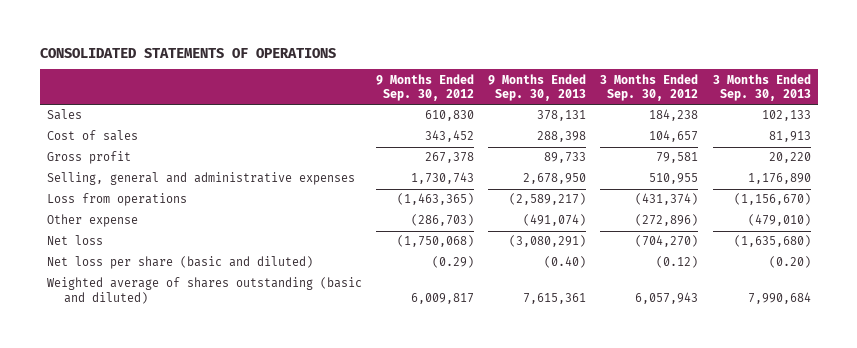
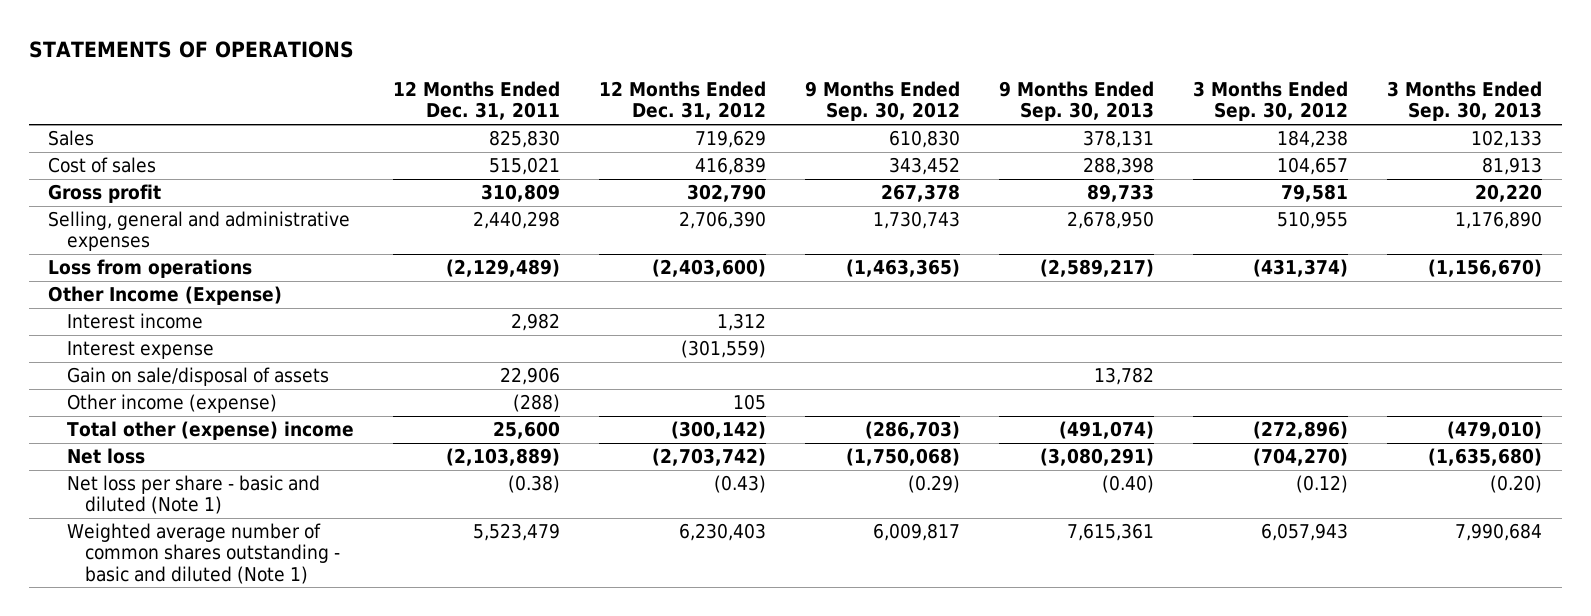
[39,47,336,58] CONSOLIDATED STATEMENTS OF OPERATIONS -> [28,41,354,59] STATEMENTS OF OPERATIONS
none -> [392,81,560,121] 12 Months Ended Dec. 31, 2011
none -> [598,81,766,121] 12 Months Ended Dec. 31, 2012
none -> [48,286,283,306] Other Income (Expense)
none -> [66,313,203,330] Interest income
none -> [66,341,214,360] Interest expense
none -> [66,367,329,387] Gain on sale/disposal of assets
none -> [66,394,277,414] Other income (expense)
[46,214,138,228] Other expense -> [66,421,354,441] Total other (expense) income
[46,256,313,270] Net loss per share (basic and diluted) -> [66,475,320,515] Net loss per share - basic and diluted (Note 1)
[46,277,362,305] Weighted average of shares outstanding (basic and diluted) -> [66,523,340,584] Weighted average number of common shares outstanding - basic and diluted (Note 1)

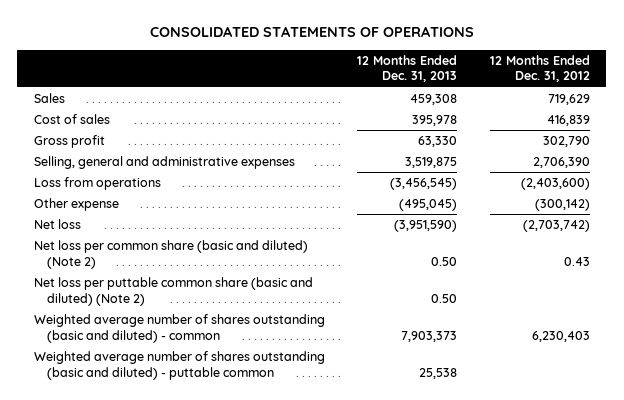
[28,41,354,59] STATEMENTS OF OPERATIONS -> [149,25,474,37] CONSOLIDATED STATEMENTS OF OPERATIONS
[392,81,560,121] 12 Months Ended Dec. 31, 2011 -> none
[804,81,960,122] 9 Months Ended Sep. 30, 2012 -> none
[999,81,1155,122] 9 Months Ended Sep. 30, 2013 -> none
[1193,81,1349,122] 3 Months Ended Sep. 30, 2012 -> none
[1387,81,1543,122] 3 Months Ended Sep. 30, 2013 -> none
none -> [357,54,458,83] 12 Months Ended Dec. 31, 2013
[48,286,283,306] Other Income (Expense) -> none
[66,313,203,330] Interest income -> none
[66,341,214,360] Interest expense -> none
[66,367,329,387] Gain on sale/disposal of assets -> none
[66,394,277,414] Other income (expense) -> none
[66,421,354,441] Total other (expense) income -> [33,198,119,212] Other expense
[66,475,320,515] Net loss per share - basic and diluted (Note 1) -> [33,240,308,269] Net loss per common share (basic and diluted) (Note 2)
[713,475,766,494] (0.43) -> [564,256,591,266] 0.43
none -> [33,277,313,306] Net loss per puttable common share (basic and diluted) (Note 2)
[66,523,340,584] Weighted average number of common shares outstanding - basic and diluted (Note 1) -> [33,314,325,343] Weighted average number of shares outstanding (basic and diluted) - common
none -> [33,351,325,380] Weighted average number of shares outstanding (basic and diluted) - puttable common

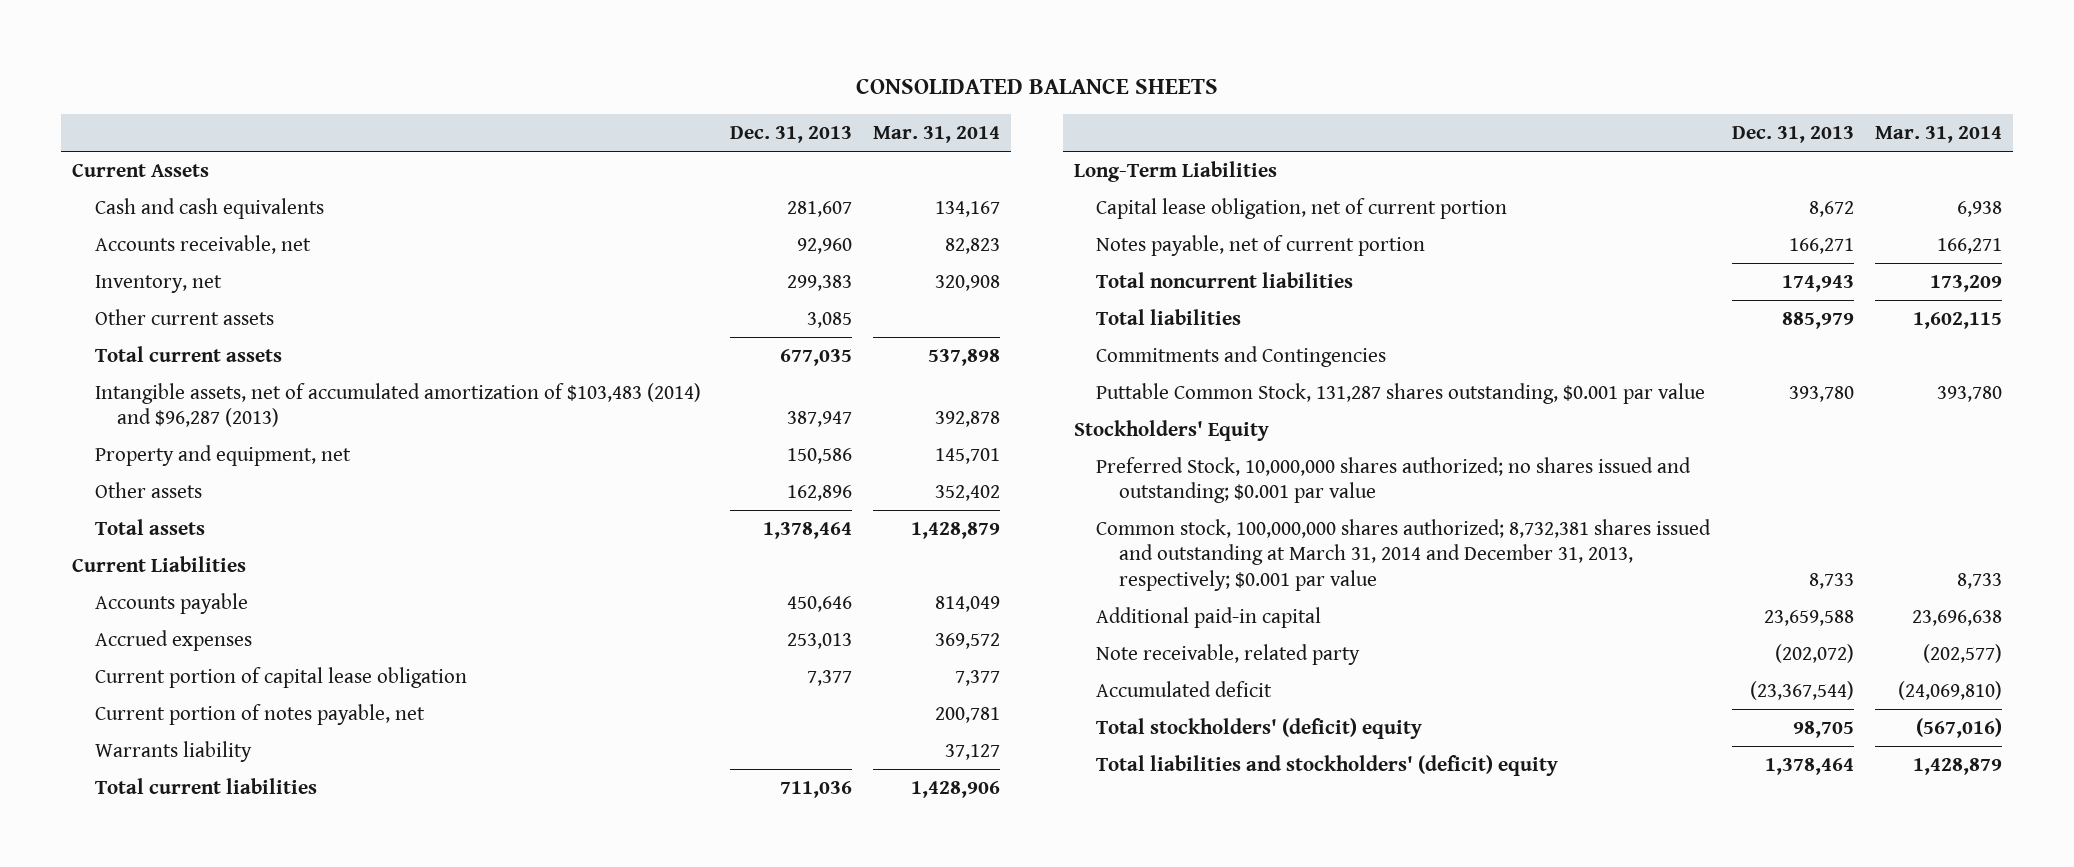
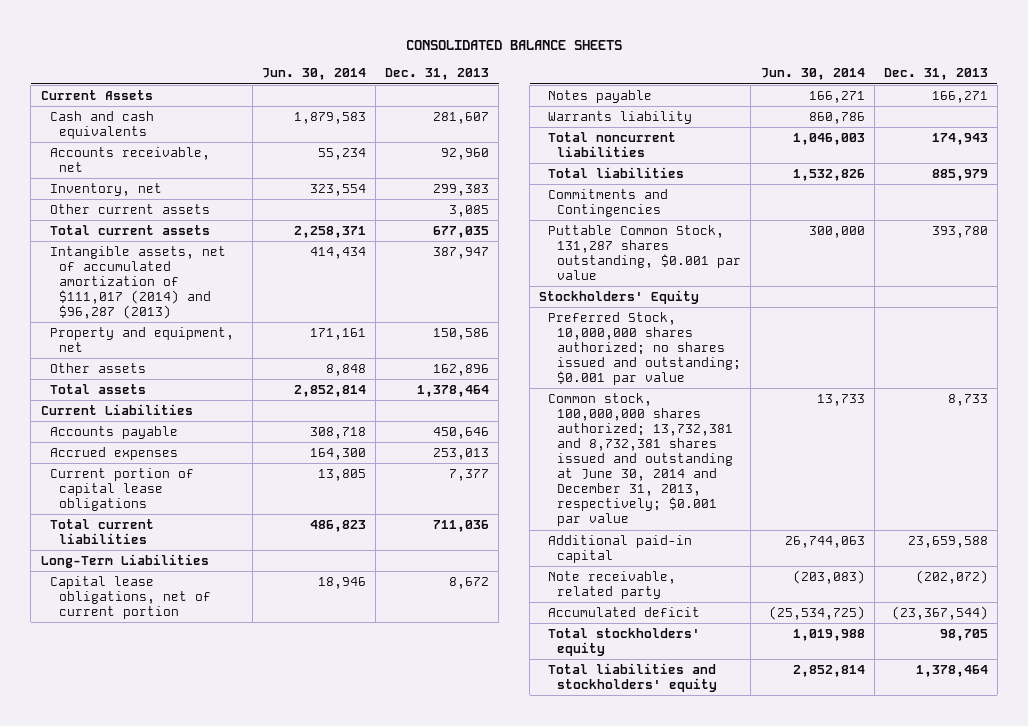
[873,126,1001,144] Mar. 31, 2014 -> none
none -> [261,68,366,81] Jun. 30, 2014
[94,382,701,428] Intangible assets, net of accumulated amortization of $103,483 (2014) and $96,287 (2013) -> [49,245,226,320] Intangible assets, net of accumulated amortization of $111,017 (2014) and $96,287 (2013)
[94,703,425,725] Current portion of notes payable, net -> none
[94,666,467,688] Current portion of capital lease obligation -> [49,467,194,512] Current portion of capital lease obligations
[1096,197,1508,219] Capital lease obligation, net of current portion -> [49,575,211,620] Capital lease obligations, net of current portion
[1096,234,1426,256] Notes payable, net of current portion -> [548,89,653,103] Notes payable
[94,740,252,762] Warrants liability -> [548,110,693,124] Warrants liability
[1096,518,1712,591] Common stock, 100,000,000 shares authorized; 8,732,381 shares issued and outstanding at March 31, 2014 and December 31, 2013, respectively; $0.001 par value -> [548,392,734,527] Common stock, 100,000,000 shares authorized; 13,732,381 and 8,732,381 shares issued and outstanding at June 30, 2014 and December 31, 2013, respectively; $0.001 par value
[1096,717,1423,739] Total stockholders' (deficit) equity -> [548,627,701,656] Total stockholders' equity
[1096,754,1559,776] Total liabilities and stockholders' (deficit) equity -> [548,662,718,692] Total liabilities and stockholders' equity

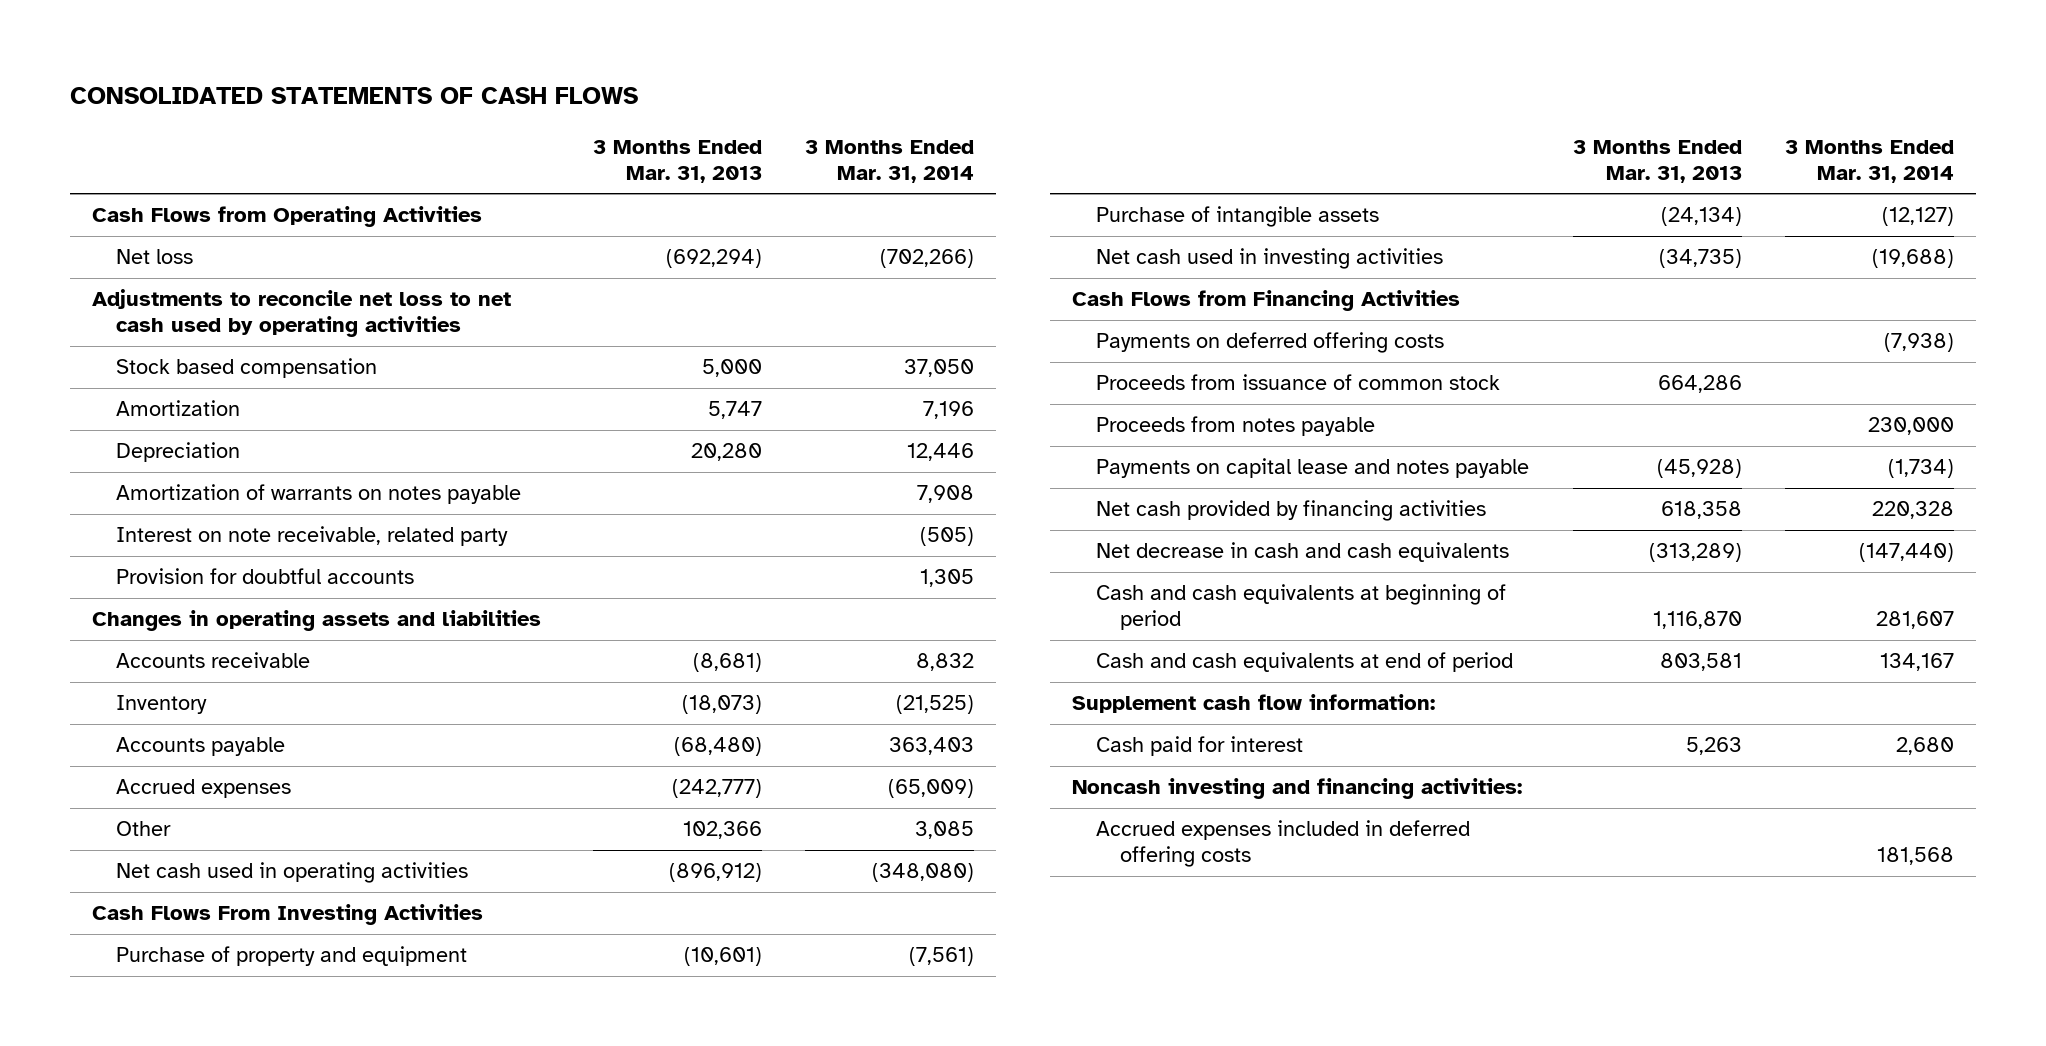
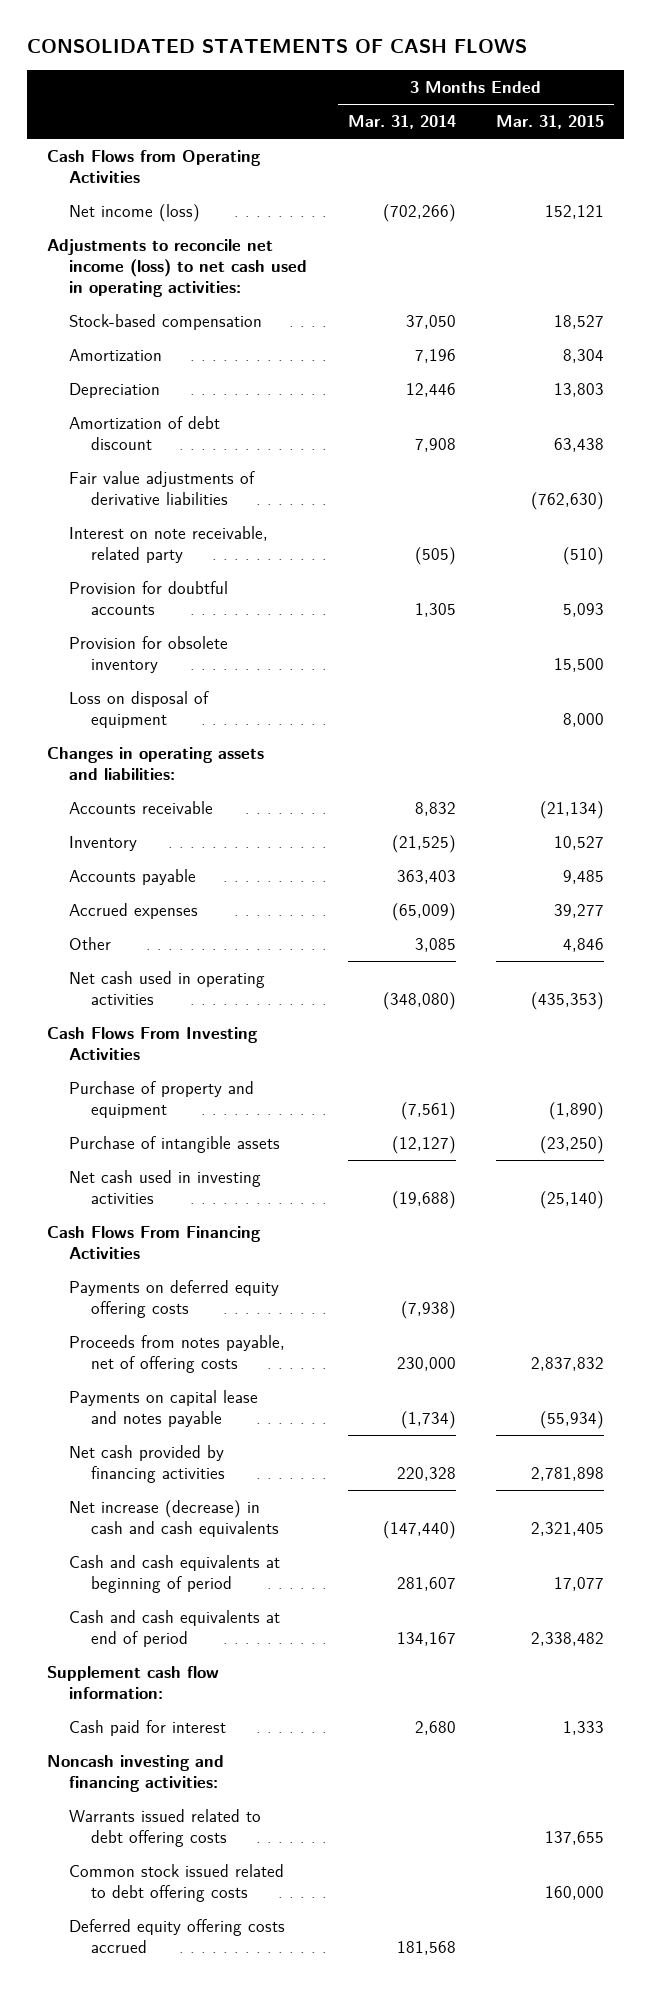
[592,139,762,183] 3 Months Ended Mar. 31, 2013 -> none
none -> [495,115,604,130] Mar. 31, 2015
[116,249,194,265] Net loss -> [69,203,201,222] Net income (loss)
[92,289,512,338] Adjustments to reconcile net loss to net cash used by operating activities -> [47,238,308,297] Adjustments to reconcile net income (loss) to net cash used in operating activities:
[116,358,378,379] Stock based compensation -> [69,313,263,330] Stock-based compensation
[116,484,522,505] Amortization of warrants on notes payable -> [69,415,221,450] Amortization of debt discount
none -> [69,470,256,505] Fair value adjustments of derivative liabilities
none -> [69,635,229,673] Provision for obsolete inventory
none -> [69,690,210,728] Loss on disposal of equipment
[92,610,542,632] Changes in operating assets and liabilities -> [47,746,265,780] Changes in operating assets and liabilities:
[1096,374,1501,391] Proceeds from issuance of common stock -> none
[1071,290,1460,312] Cash Flows from Financing Activities -> [47,1225,262,1259] Cash Flows From Financing Activities
[1096,332,1445,354] Payments on deferred offering costs -> [69,1279,280,1318] Payments on deferred equity offering costs
[1096,416,1376,437] Proceeds from notes payable -> [69,1334,286,1373] Proceeds from notes payable, net of offering costs
[1096,542,1510,563] Net decrease in cash and cash equivalents -> [69,1499,280,1537] Net increase (decrease) in cash and cash equivalents
none -> [69,1808,262,1847] Warrants issued related to debt offering costs
none -> [69,1863,285,1902] Common stock issued related to debt offering costs
[1096,820,1471,868] Accrued expenses included in deferred offering costs -> [69,1918,286,1953] Deferred equity offering costs accrued

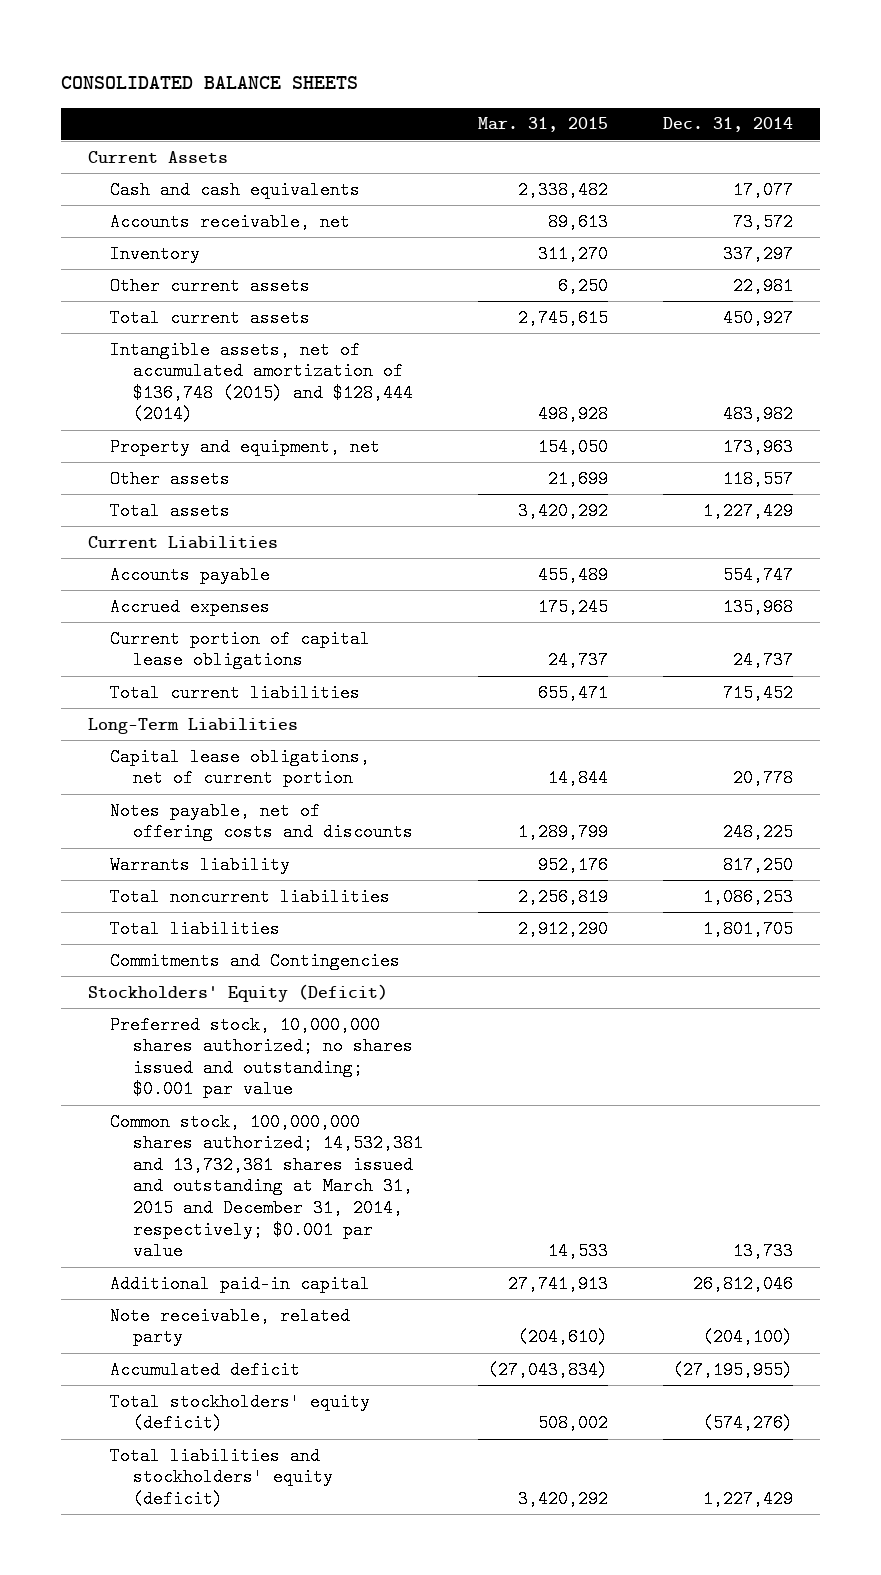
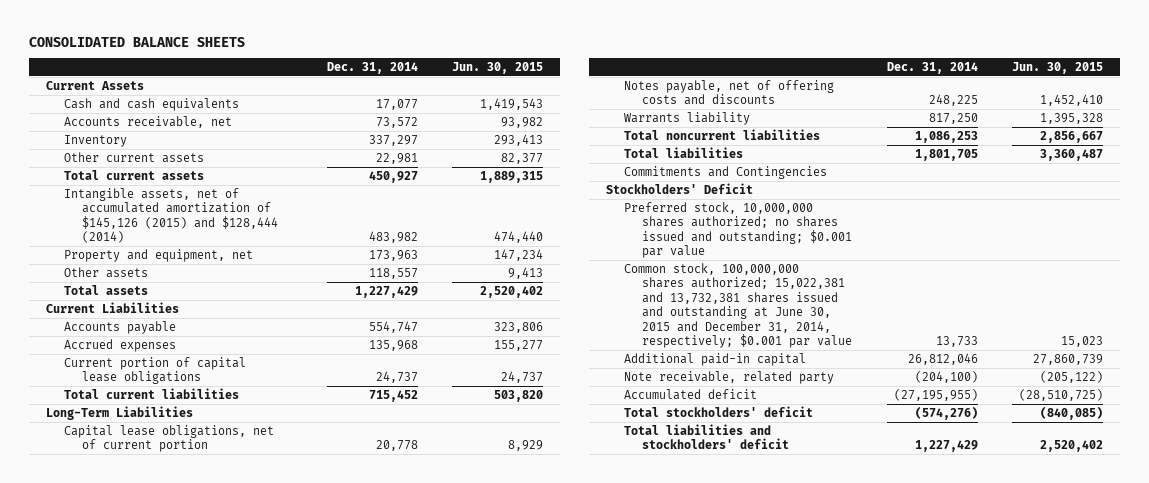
[477,117,608,133] Mar. 31, 2015 -> none
none -> [452,61,544,74] Jun. 30, 2015
[110,340,413,424] Intangible assets, net of accumulated amortization of $136,748 (2015) and $128,444 (2014) -> [64,187,279,244] Intangible assets, net of accumulated amortization of $145,126 (2015) and $128,444 (2014)
[88,983,389,1002] Stockholders' Equity (Deficit) -> [606,182,754,194] Stockholders' Deficit
[110,1112,423,1261] Common stock, 100,000,000 shares authorized; 14,532,381 and 13,732,381 shares issued and outstanding at March 31, 2015 and December 31, 2014, respectively; $0.001 par value -> [624,262,853,349] Common stock, 100,000,000 shares authorized; 15,022,381 and 13,732,381 shares issued and outstanding at June 30, 2015 and December 31, 2014, respectively; $0.001 par value
[110,1392,371,1433] Total stockholders' equity (deficit) -> [624,405,814,417] Total stockholders' deficit
[110,1446,333,1508] Total liabilities and stockholders' equity (deficit) -> [624,423,790,450] Total liabilities and stockholders' deficit

